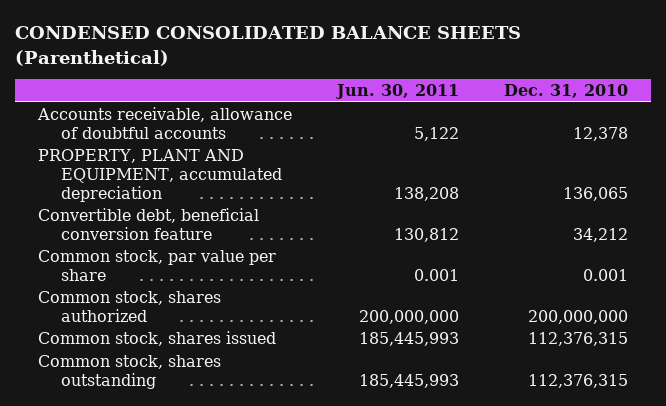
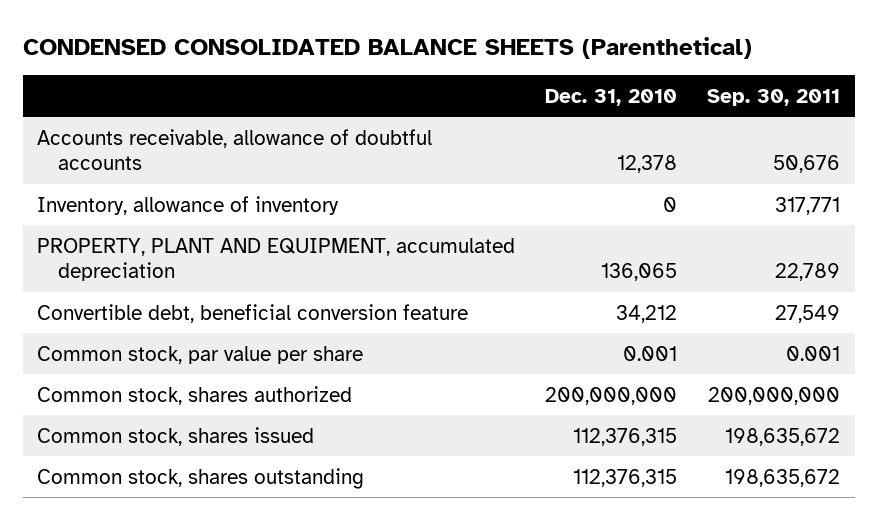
[335,84,460,100] Jun. 30, 2011 -> none
none -> [706,88,840,106] Sep. 30, 2011
none -> [37,195,340,215] Inventory, allowance of inventory

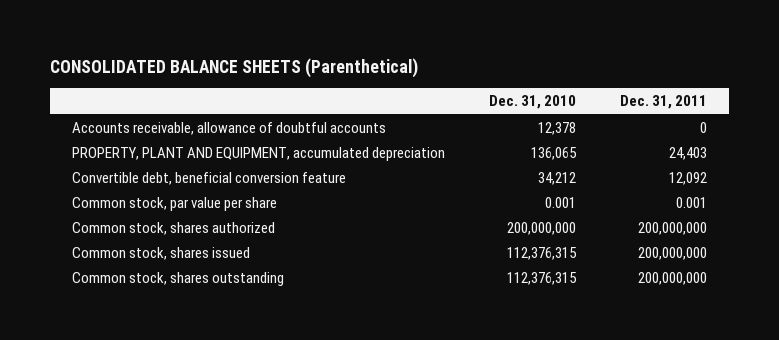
[22,36,752,59] CONDENSED CONSOLIDATED BALANCE SHEETS (Parenthetical) -> [50,58,419,79] CONSOLIDATED BALANCE SHEETS (Parenthetical)
[706,88,840,106] Sep. 30, 2011 -> none
none -> [619,95,707,110] Dec. 31, 2011
[37,195,340,215] Inventory, allowance of inventory -> none

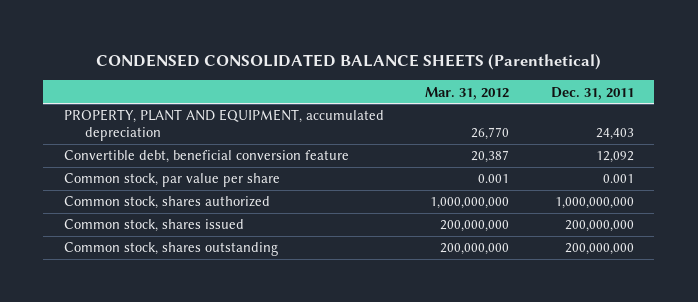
[50,58,419,79] CONSOLIDATED BALANCE SHEETS (Parenthetical) -> [95,53,601,70] CONDENSED CONSOLIDATED BALANCE SHEETS (Parenthetical)
[488,95,576,110] Dec. 31, 2010 -> none
none -> [425,86,510,100] Mar. 31, 2012
[71,121,386,135] Accounts receivable, allowance of doubtful accounts -> none
[637,221,707,235] 200,000,000 -> [554,197,634,210] 1,000,000,000

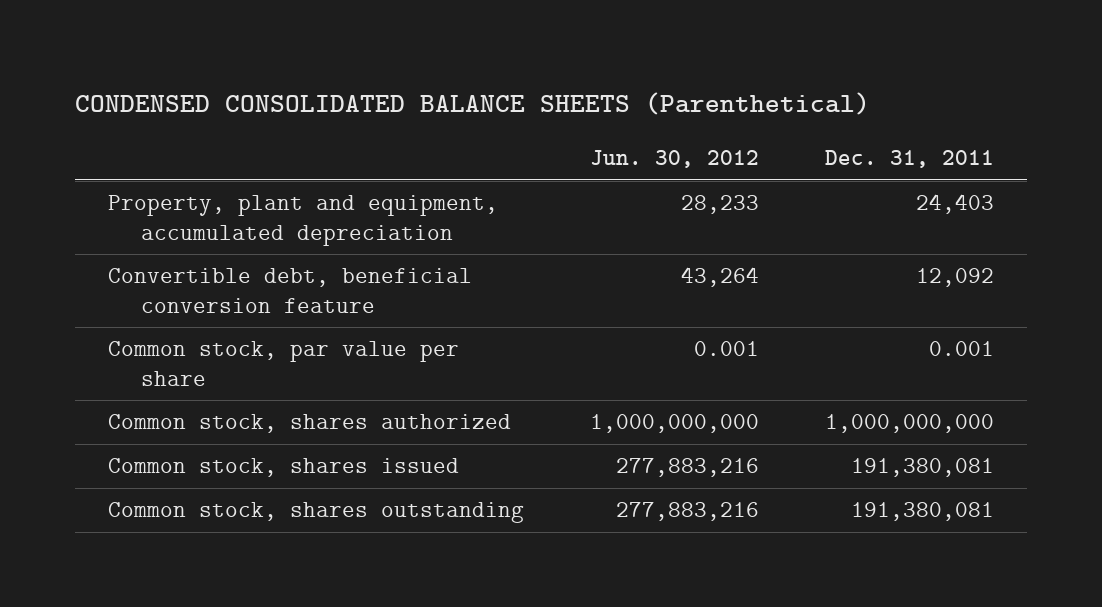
[425,86,510,100] Mar. 31, 2012 -> none
none -> [590,149,760,168] Jun. 30, 2012
[64,109,385,142] PROPERTY, PLANT AND EQUIPMENT, accumulated depreciation -> [108,195,499,246] Property, plant and equipment, accumulated depreciation
[564,220,634,233] 200,000,000 -> [851,458,995,478] 191,380,081
[564,243,634,256] 200,000,000 -> [851,502,995,522] 191,380,081

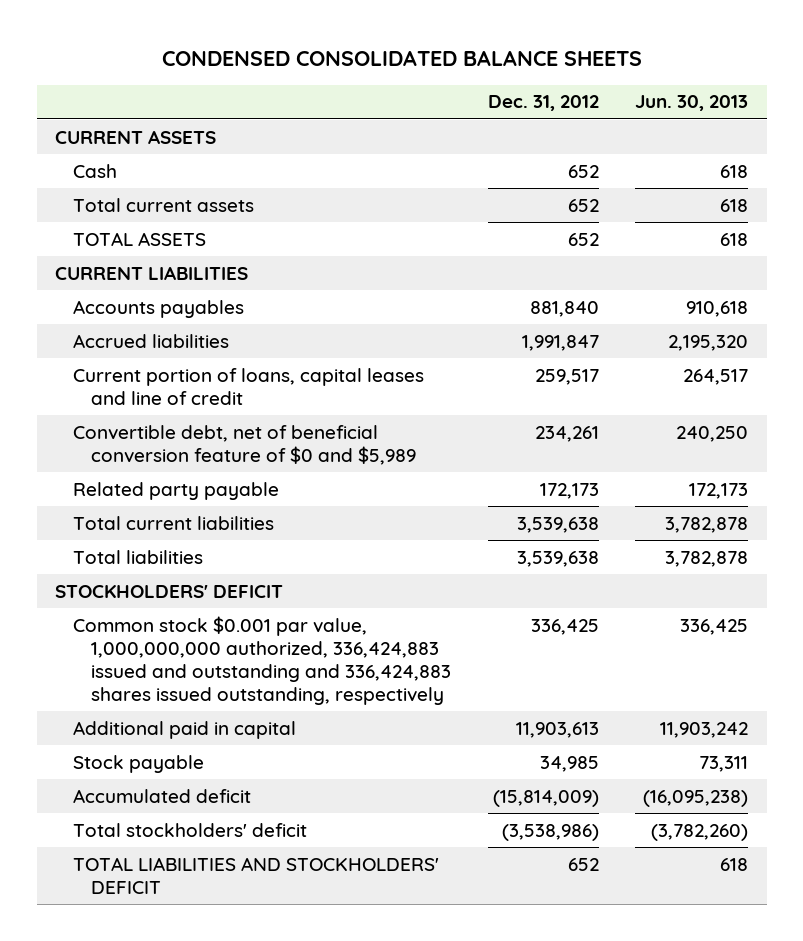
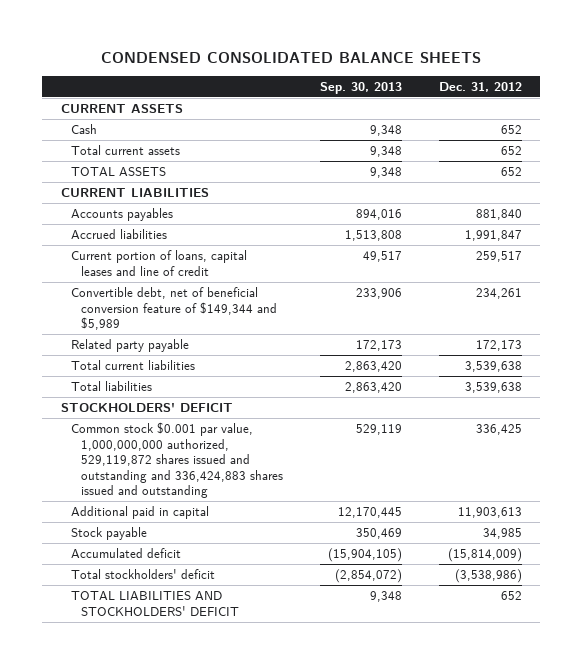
[635,95,749,112] Jun. 30, 2013 -> none
none -> [319,81,402,94] Sep. 30, 2013
[72,424,416,465] Convertible debt, net of beneficial conversion feature of $0 and $5,989 -> [70,287,277,331] Convertible debt, net of beneficial conversion feature of $149,344 and $5,989
[72,615,451,705] Common stock $0.001 par value, 1,000,000,000 authorized, 336,424,883 issued and outstanding and 336,424,883 shares issued outstanding, respectively -> [70,422,283,499] Common stock $0.001 par value, 1,000,000,000 authorized, 529,119,872 shares issued and outstanding and 336,424,883 shares issued and outstanding

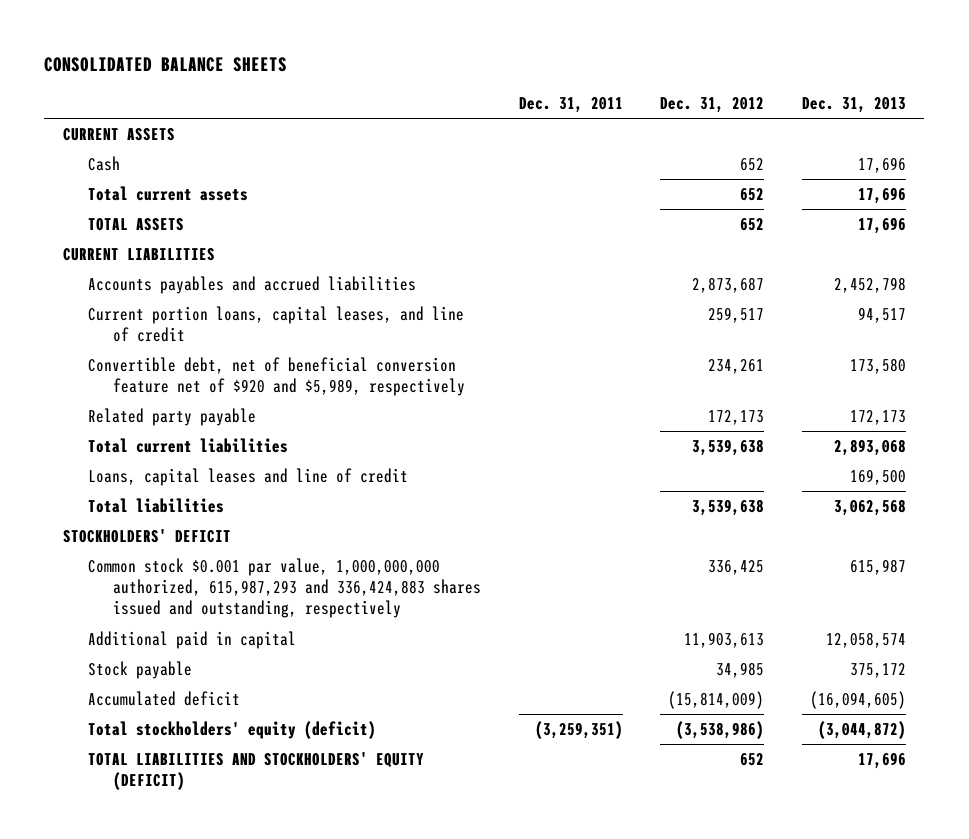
[101,51,482,63] CONDENSED CONSOLIDATED BALANCE SHEETS -> [44,56,288,72] CONSOLIDATED BALANCE SHEETS
[319,81,402,94] Sep. 30, 2013 -> none
none -> [518,97,623,114] Dec. 31, 2011
none -> [801,97,906,114] Dec. 31, 2013
[70,208,173,222] Accounts payables -> none
[70,229,167,240] Accrued liabilities -> none
none -> [88,276,417,295] Accounts payables and accrued liabilities
[70,250,247,276] Current portion of loans, capital leases and line of credit -> [88,306,465,343] Current portion loans, capital leases, and line of credit
[70,287,277,331] Convertible debt, net of beneficial conversion feature of $149,344 and $5,989 -> [88,357,466,397] Convertible debt, net of beneficial conversion feature net of $920 and $5,989, respectively
none -> [88,468,409,487] Loans, capital leases and line of credit
[70,422,283,499] Common stock $0.001 par value, 1,000,000,000 authorized, 529,119,872 shares issued and outstanding and 336,424,883 shares issued and outstanding -> [88,558,482,619] Common stock $0.001 par value, 1,000,000,000 authorized, 615,987,293 and 336,424,883 shares issued and outstanding, respectively
[70,569,215,580] Total stockholders' deficit -> [88,721,377,740] Total stockholders' equity (deficit)
[70,591,239,616] TOTAL LIABILITIES AND STOCKHOLDERS' DEFICIT -> [88,752,425,791] TOTAL LIABILITIES AND STOCKHOLDERS' EQUITY (DEFICIT)

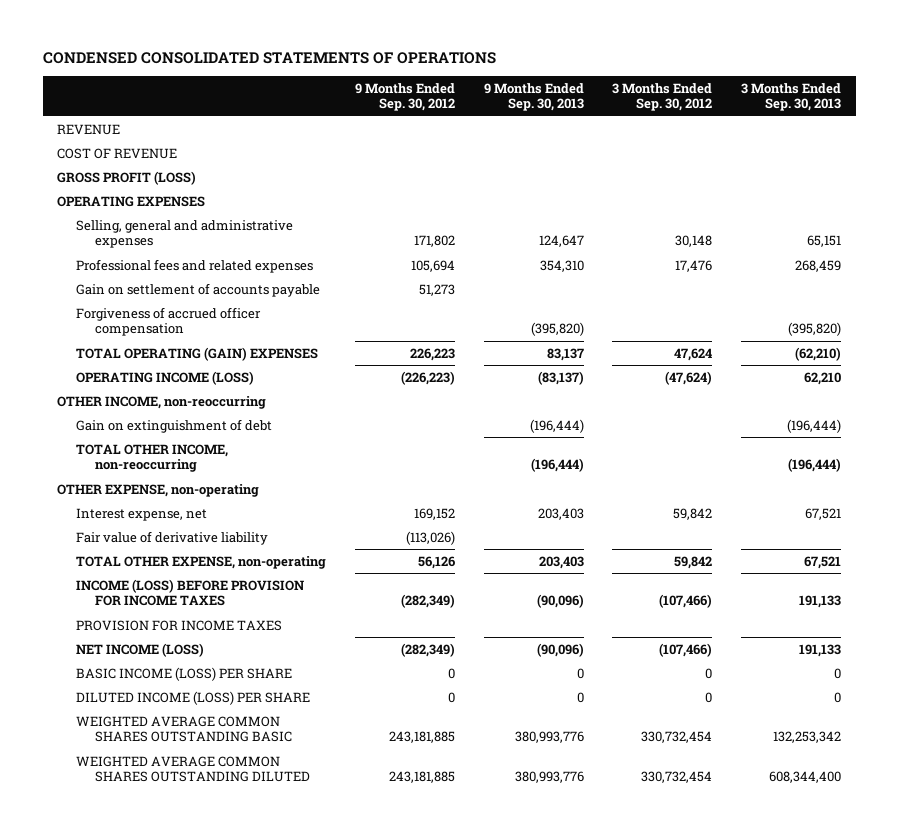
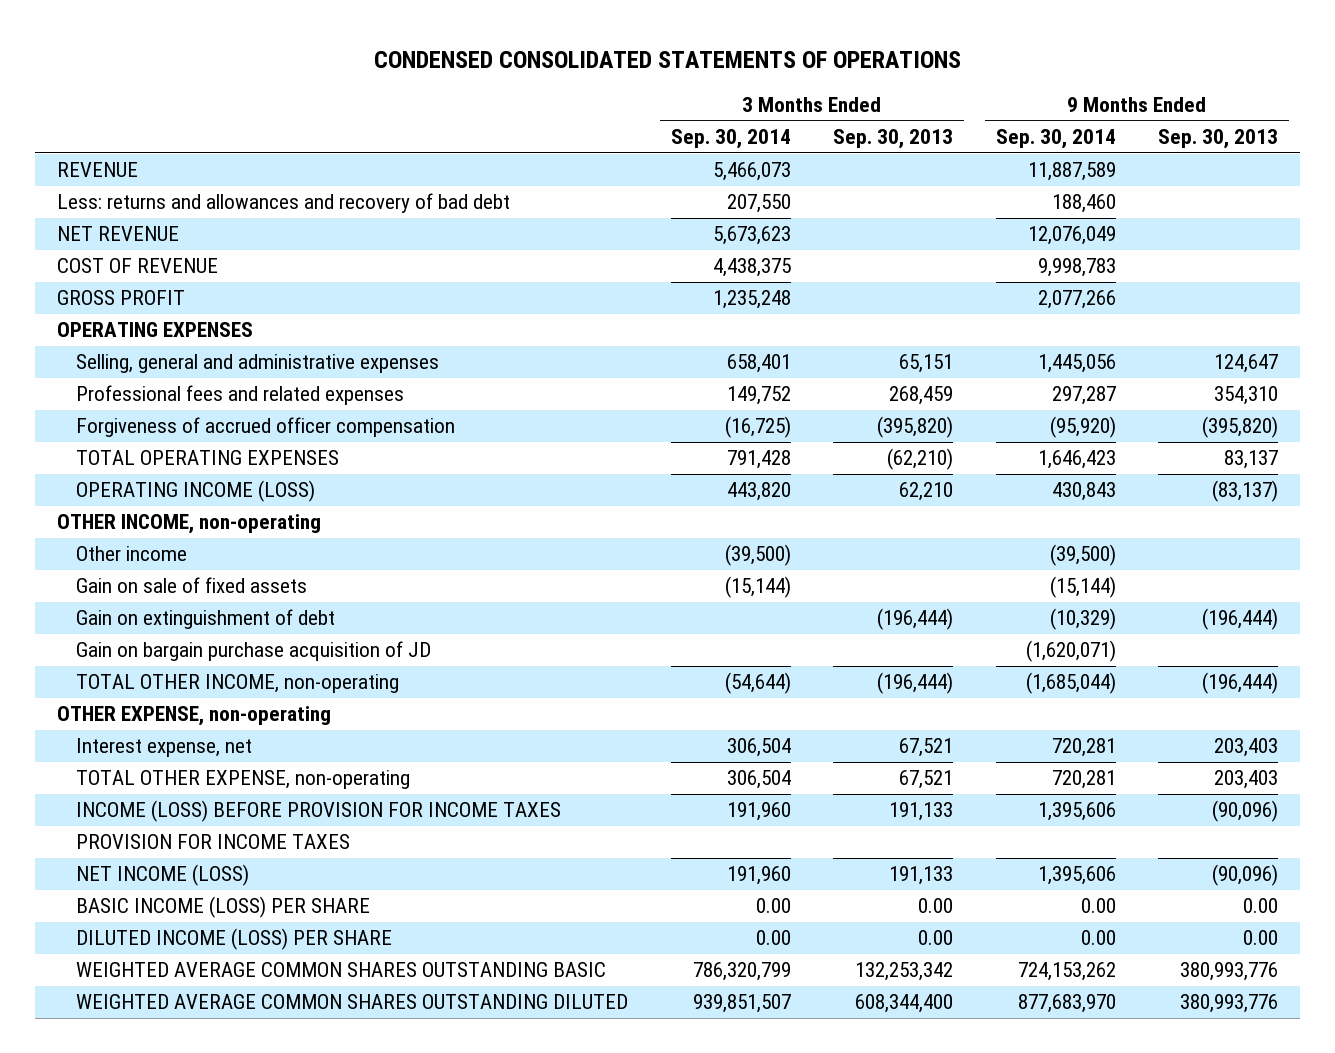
[354,82,455,112] 9 Months Ended Sep. 30, 2012 -> none
[612,82,713,112] 3 Months Ended Sep. 30, 2012 -> none
none -> [670,129,791,150] Sep. 30, 2014
none -> [995,129,1116,150] Sep. 30, 2014
none -> [56,193,510,214] Less: returns and allowances and recovery of bad debt
none -> [56,226,179,242] NET REVENUE
[57,170,197,185] GROSS PROFIT (LOSS) -> [56,290,185,306] GROSS PROFIT
[75,282,320,297] Gain on settlement of accounts payable -> none
[75,346,318,361] TOTAL OPERATING (GAIN) EXPENSES -> [76,450,340,466] TOTAL OPERATING EXPENSES
[57,395,267,409] OTHER INCOME, non-reoccurring -> [56,514,321,535] OTHER INCOME, non-operating
none -> [76,546,188,562] Other income
none -> [76,577,308,594] Gain on sale of fixed assets
none -> [76,641,432,662] Gain on bargain purchase acquisition of JD
[75,443,228,473] TOTAL OTHER INCOME, non-reoccurring -> [76,674,400,694] TOTAL OTHER INCOME, non-operating
[75,530,268,545] Fair value of derivative liability -> none
[576,667,584,679] 0 -> [1243,898,1279,914] 0.00
[834,667,842,679] 0 -> [918,898,954,914] 0.00
[576,691,584,703] 0 -> [1243,930,1279,946] 0.00
[834,691,842,703] 0 -> [918,930,954,946] 0.00

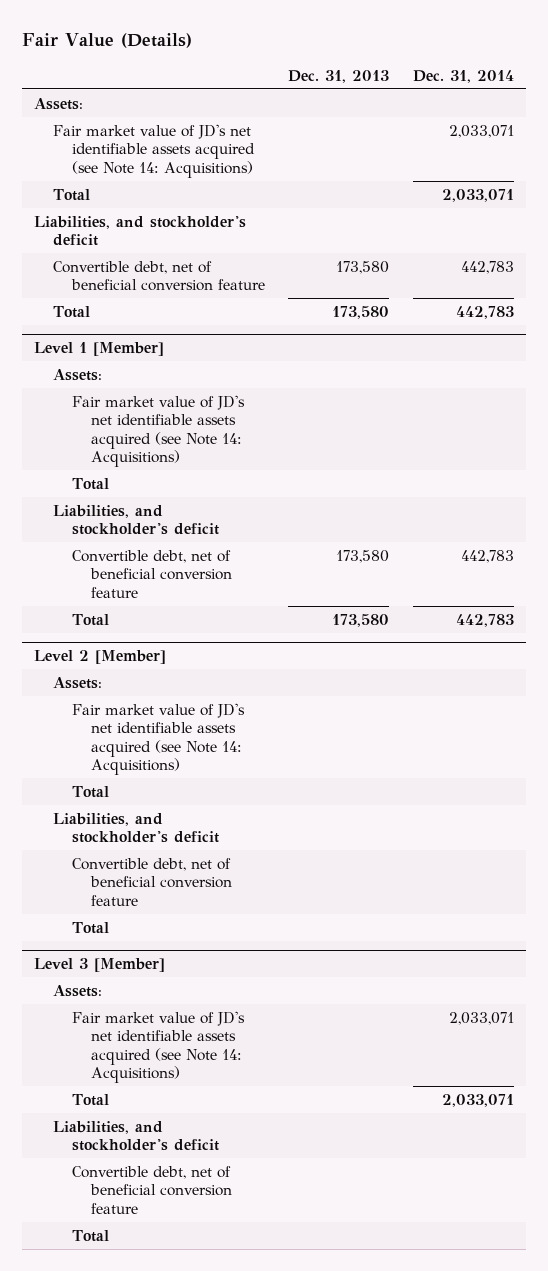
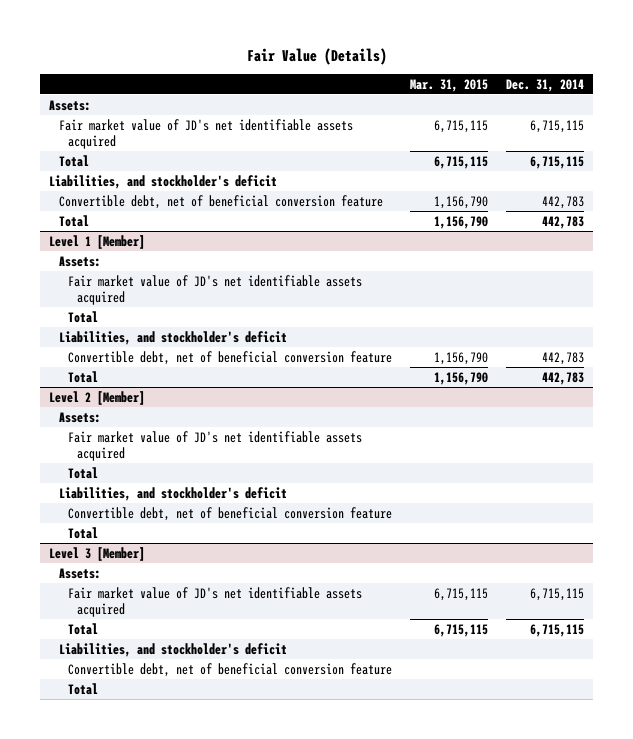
[288,69,390,83] Dec. 31, 2013 -> none
none -> [410,78,489,92] Mar. 31, 2015
[52,123,256,178] Fair market value of JD's net identifiable assets acquired (see Note 14: Acquisitions) -> [58,118,353,149] Fair market value of JD's net identifiable assets acquired
[448,124,514,138] 2,033,071 -> [530,119,585,133] 6,715,115
[441,188,514,202] 2,033,071 -> [530,155,585,169] 6,715,115
[72,394,246,468] Fair market value of JD's net identifiable assets acquired (see Note 14: Acquisitions) -> [67,274,362,305] Fair market value of JD's net identifiable assets acquired
[72,702,246,776] Fair market value of JD's net identifiable assets acquired (see Note 14: Acquisitions) -> [67,430,362,461] Fair market value of JD's net identifiable assets acquired
[72,1010,246,1084] Fair market value of JD's net identifiable assets acquired (see Note 14: Acquisitions) -> [67,586,362,617] Fair market value of JD's net identifiable assets acquired
[448,1011,514,1025] 2,033,071 -> [530,587,585,601] 6,715,115
[441,1093,514,1107] 2,033,071 -> [530,623,585,637] 6,715,115

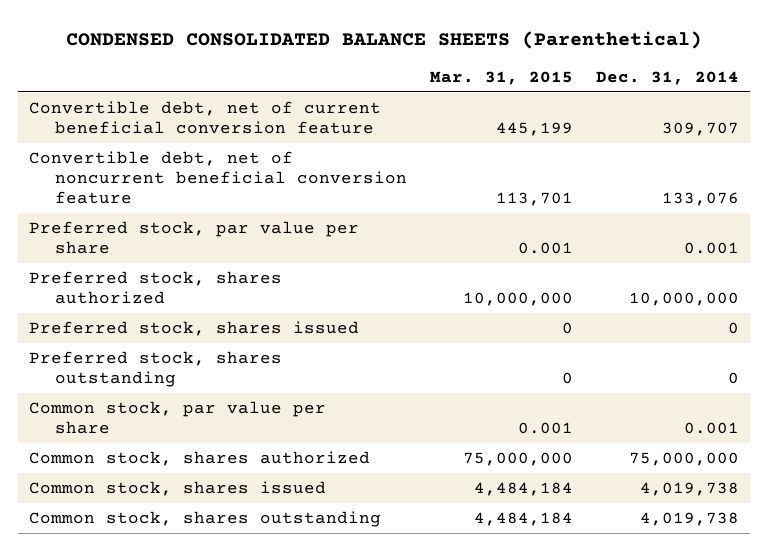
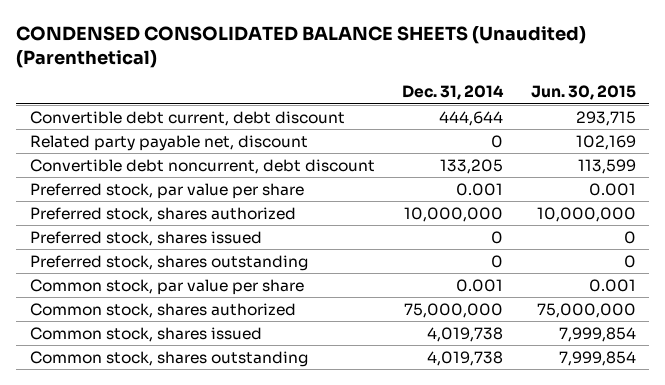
[65,30,702,49] CONDENSED CONSOLIDATED BALANCE SHEETS (Parenthetical) -> [15,25,586,68] CONDENSED CONSOLIDATED BALANCE SHEETS (Unaudited) (Parenthetical)
[429,71,573,86] Mar. 31, 2015 -> none
none -> [530,85,636,101] Jun. 30, 2015
[29,100,382,135] Convertible debt, net of current beneficial conversion feature -> [29,110,345,126] Convertible debt current, debt discount
[661,122,739,137] 309,707 -> [439,110,504,126] 444,644
none -> [29,134,308,151] Related party payable net, discount
[29,150,407,205] Convertible debt, net of noncurrent beneficial conversion feature -> [29,158,375,174] Convertible debt noncurrent, debt discount
[661,192,739,207] 133,076 -> [440,158,504,174] 133,205

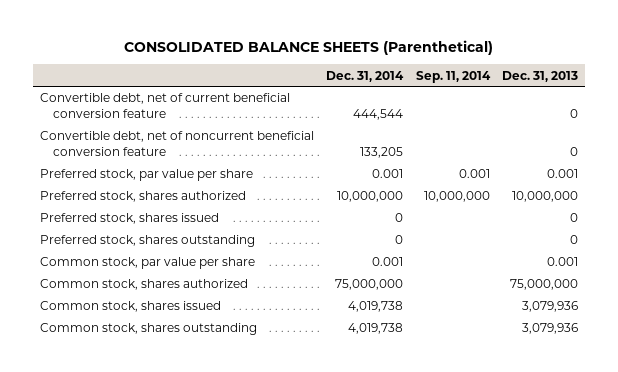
[15,25,586,68] CONDENSED CONSOLIDATED BALANCE SHEETS (Unaudited) (Parenthetical) -> [124,40,494,56] CONSOLIDATED BALANCE SHEETS (Parenthetical)
[530,85,636,101] Jun. 30, 2015 -> none
none -> [415,70,491,83] Sep. 11, 2014
none -> [502,70,579,82] Dec. 31, 2013
[29,134,308,151] Related party payable net, discount -> none
[29,110,345,126] Convertible debt current, debt discount -> [39,93,290,118] Convertible debt, net of current beneficial conversion feature
[439,110,504,126] 444,644 -> [353,108,404,120] 444,544
[29,158,375,174] Convertible debt noncurrent, debt discount -> [39,131,314,156] Convertible debt, net of noncurrent beneficial conversion feature

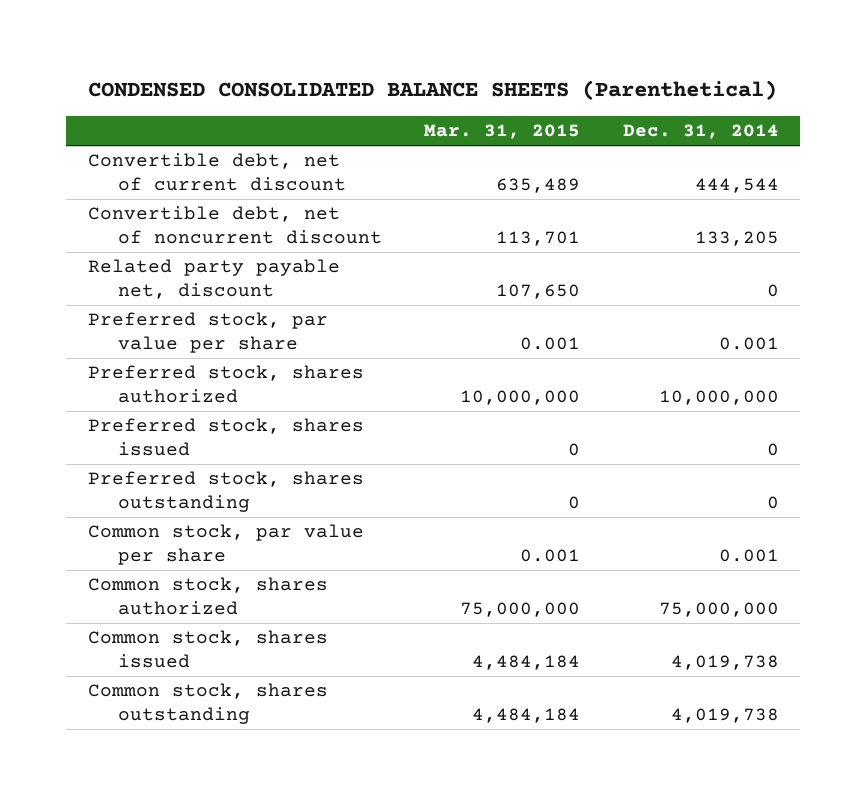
[124,40,494,56] CONSOLIDATED BALANCE SHEETS (Parenthetical) -> [88,80,778,101] CONDENSED CONSOLIDATED BALANCE SHEETS (Parenthetical)
[415,70,491,83] Sep. 11, 2014 -> none
[502,70,579,82] Dec. 31, 2013 -> none
none -> [424,124,581,140] Mar. 31, 2015
[39,93,290,118] Convertible debt, net of current beneficial conversion feature -> [87,153,346,192] Convertible debt, net of current discount
[39,131,314,156] Convertible debt, net of noncurrent beneficial conversion feature -> [87,206,382,245] Convertible debt, net of noncurrent discount
none -> [87,259,340,300] Related party payable net, discount

